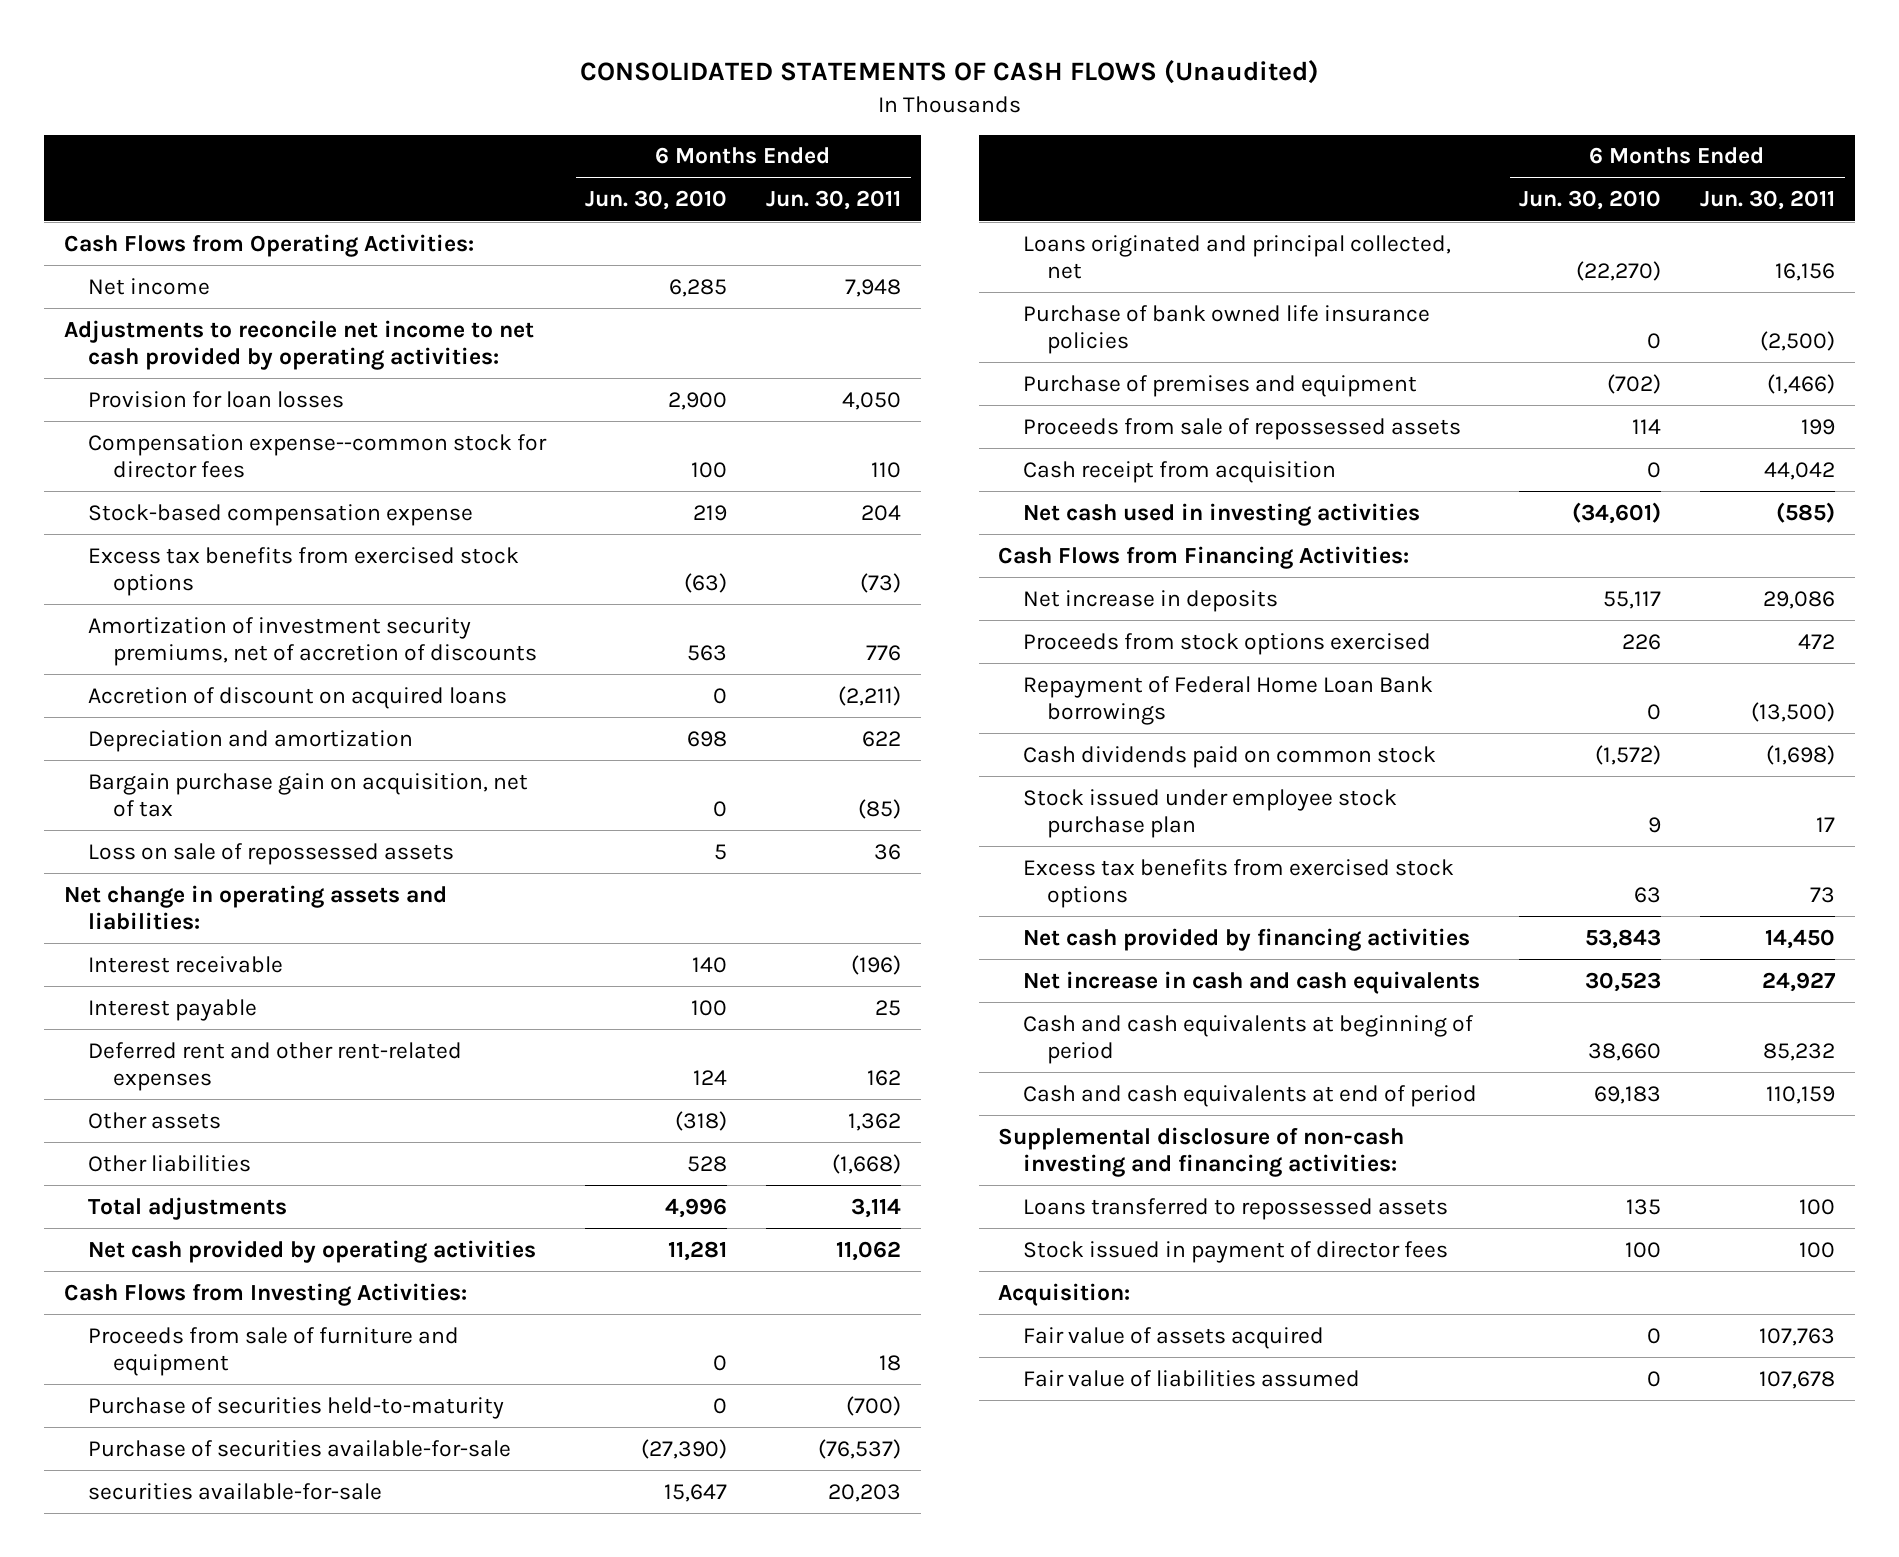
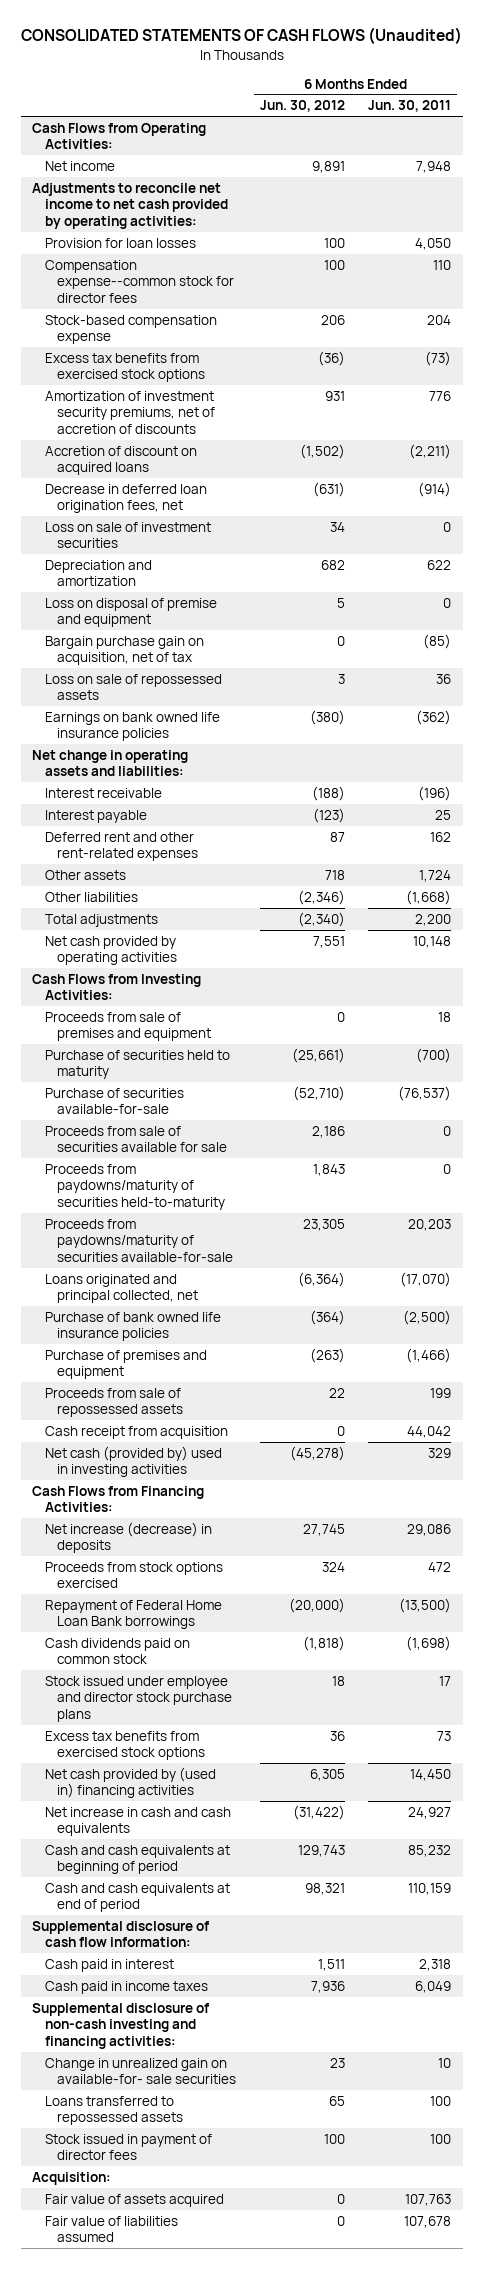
[585,190,728,211] Jun. 30, 2010 -> none
none -> [259,100,345,113] Jun. 30, 2012
none -> [44,483,207,514] Decrease in deferred loan origination fees, net
none -> [44,521,211,549] Loss on sale of investment securities
none -> [44,597,217,628] Loss on disposal of premise and equipment
none -> [44,711,220,742] Earnings on bank owned life insurance policies
[848,1112,902,1131] 1,362 -> [419,869,452,882] 1,724
[851,1197,902,1218] 3,114 -> [415,913,452,926] 2,200
[836,1240,902,1261] 11,062 -> [413,935,452,948] 10,148
[88,1326,460,1377] Proceeds from sale of furniture and equipment -> [44,1011,211,1042] Proceeds from sale of premises and equipment
[88,1396,505,1419] Purchase of securities held-to-maturity -> [44,1049,230,1080] Purchase of securities held to maturity
none -> [44,1125,227,1153] Proceeds from sale of securities available for sale
none -> [44,1163,225,1211] Proceeds from paydowns/maturity of securities held-to-maturity
[88,1482,383,1500] securities available-for-sale -> [44,1218,233,1263] Proceeds from paydowns/maturity of securities available-for-sale
[1775,263,1836,282] 16,156 -> [400,1271,452,1287] (17,070)
[1022,502,1420,526] Net cash used in investing activities -> [44,1445,222,1478] Net cash (provided by) used in investing activities
[1776,501,1836,523] (585) -> [428,1447,452,1458] 329
[1022,589,1278,612] Net increase in deposits -> [44,1521,212,1554] Net increase (decrease) in deposits
[1022,788,1397,839] Stock issued under employee stock purchase plan -> [44,1675,232,1723] Stock issued under employee and director stock purchase plans
[1022,927,1470,951] Net cash provided by financing activities -> [44,1766,216,1799] Net cash provided by (used in) financing activities
none -> [32,1920,210,1948] Supplemental disclosure of cash flow information:
none -> [44,1958,174,1972] Cash paid in interest
none -> [44,1980,208,1994] Cash paid in income taxes
none -> [44,2057,236,2085] Change in unrealized gain on available-for- sale securities

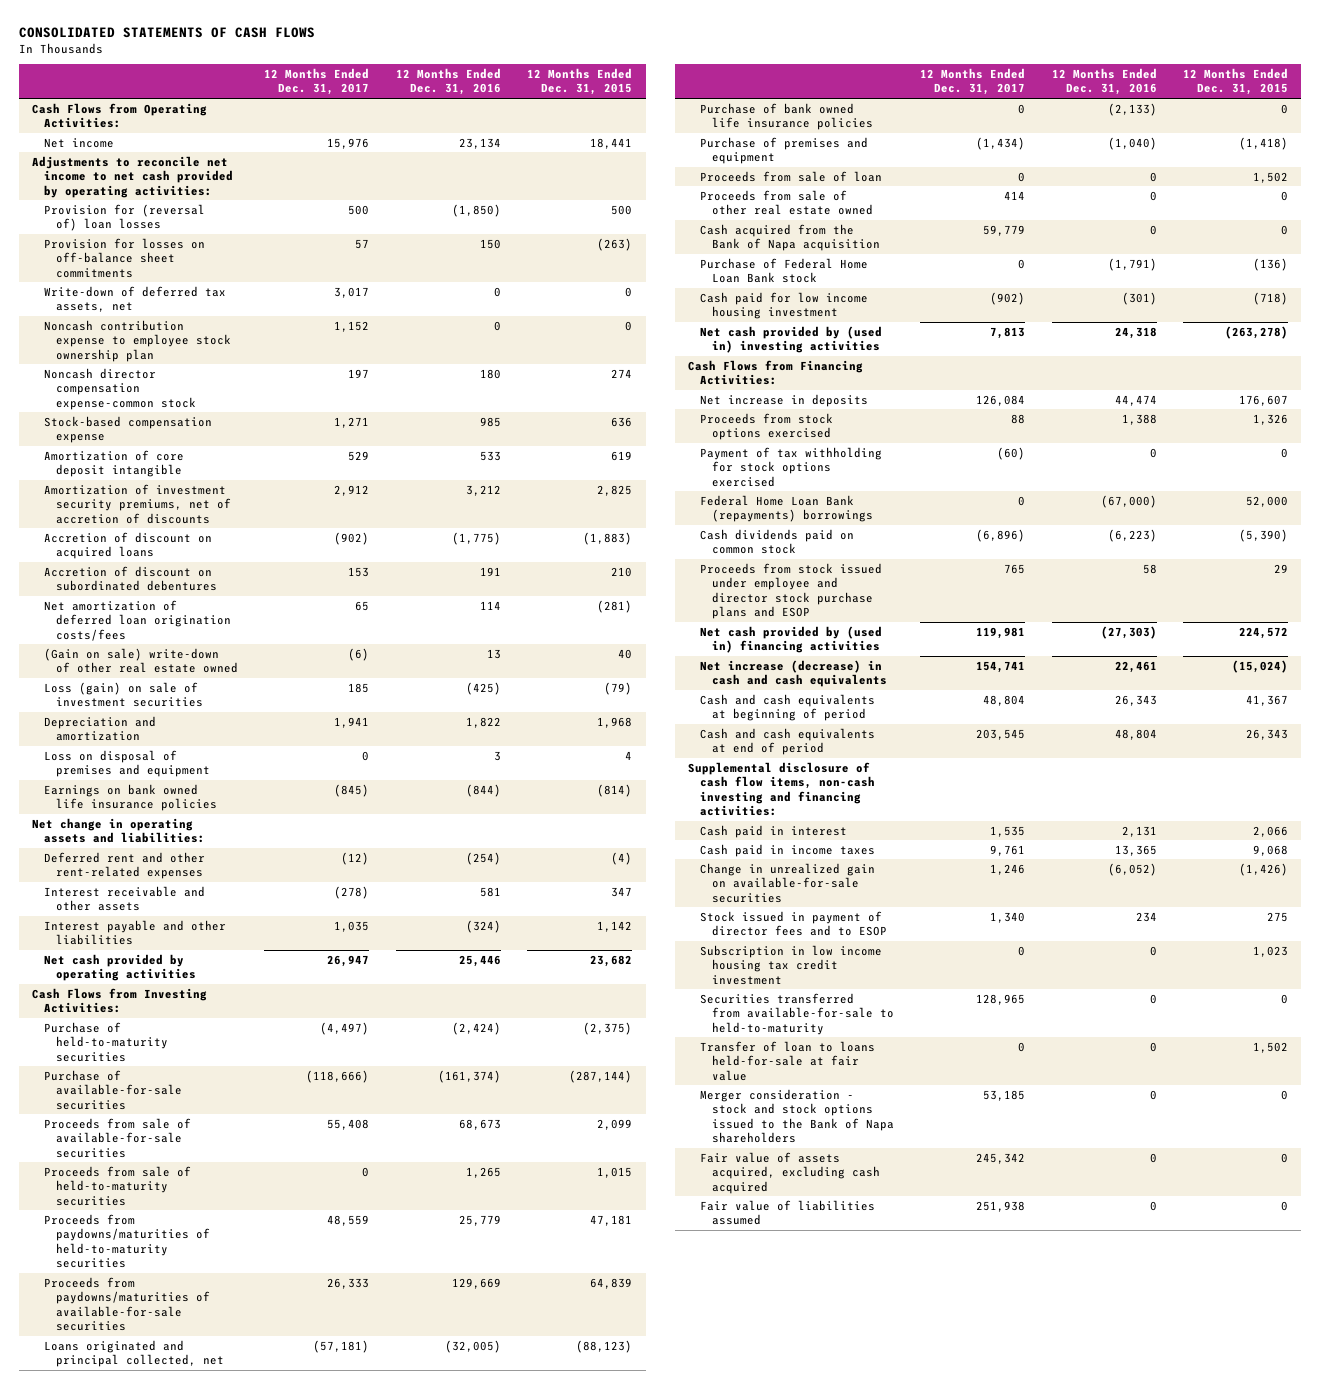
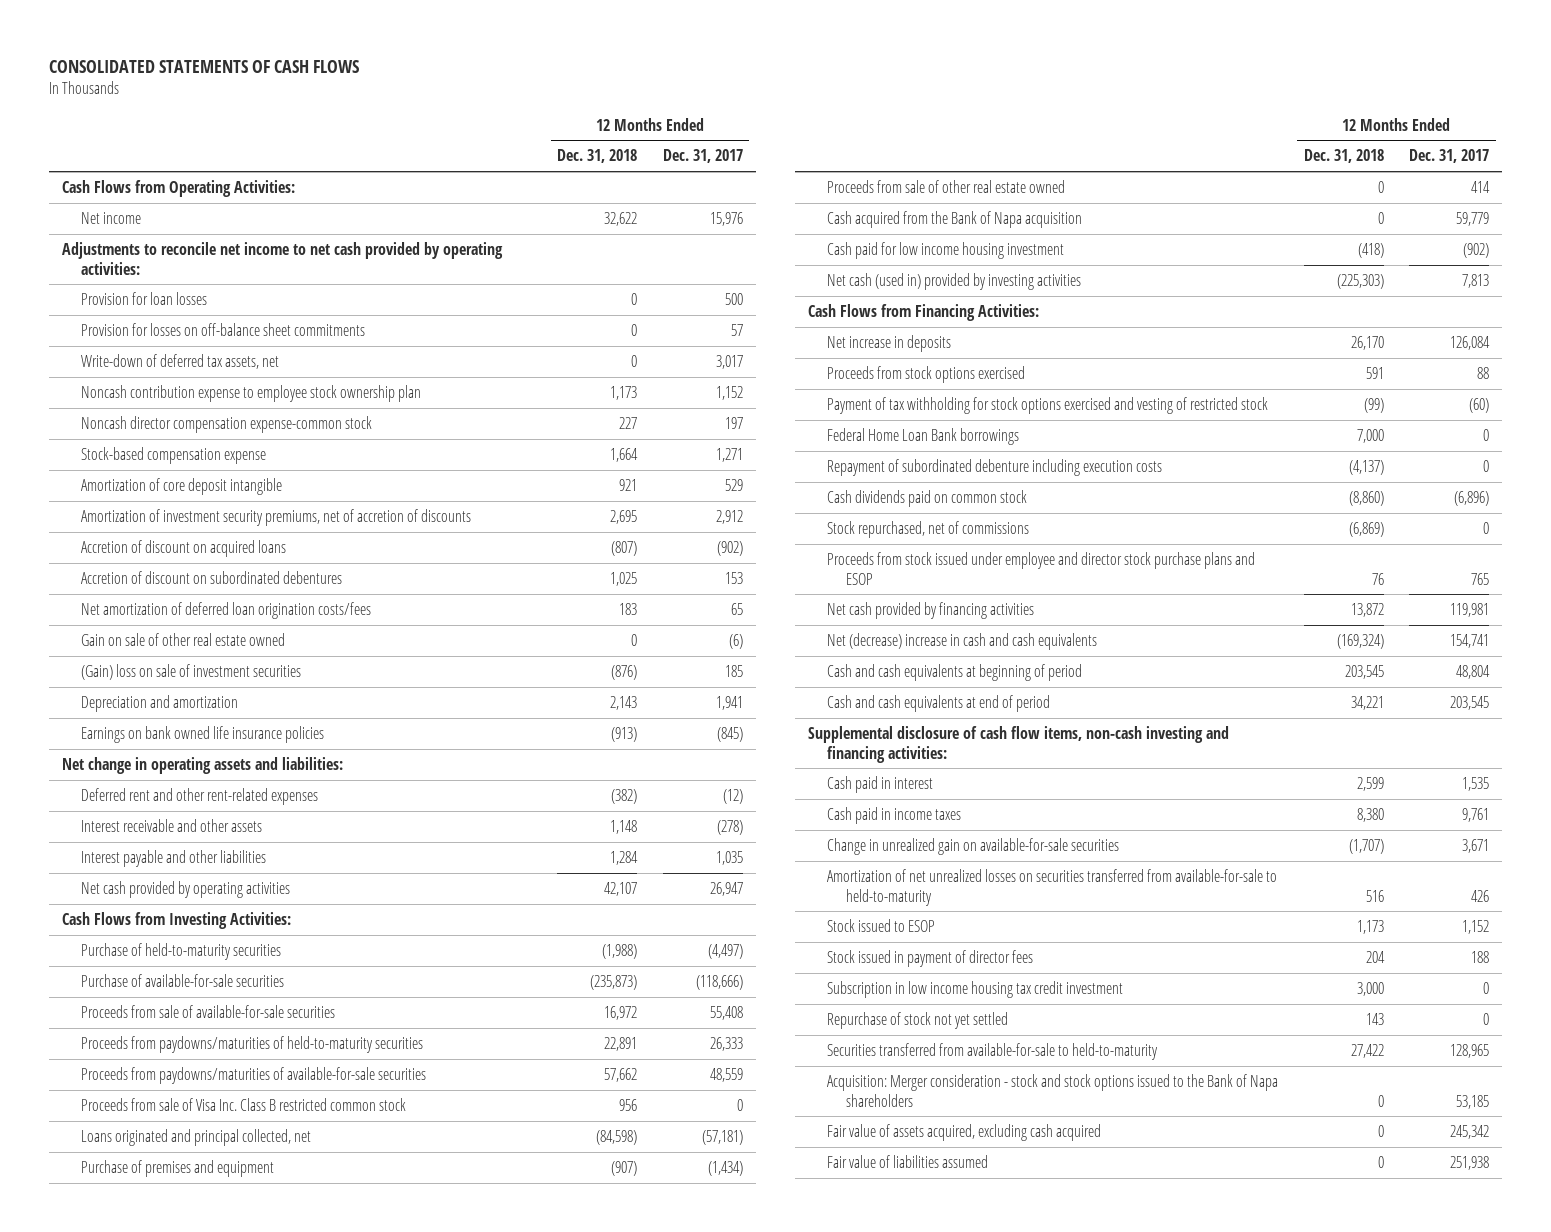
[395,68,501,96] 12 Months Ended Dec. 31, 2016 -> none
[527,68,633,96] 12 Months Ended Dec. 31, 2015 -> none
none -> [557,149,638,164] Dec. 31, 2018
[43,203,205,232] Provision for (reversal of) loan losses -> [80,291,207,305] Provision for loan losses
[43,647,238,674] (Gain on sale) write-down of other real estate owned -> [80,632,285,646] Gain on sale of other real estate owned
[43,681,203,708] Loss (gain) on sale of investment securities -> [80,663,301,680] (Gain) loss on sale of investment securities
[43,749,210,778] Loss on disposal of premises and equipment -> none
[43,1165,191,1206] Proceeds from sale of held-to-maturity securities -> none
[327,1214,370,1226] 48,559 -> [709,1036,743,1051] 26,333
[327,1277,370,1289] 26,333 -> [709,1067,743,1082] 48,559
none -> [80,1097,406,1111] Proceeds from sale of Visa Inc. Class B restricted common stock
[699,102,873,131] Purchase of bank owned life insurance policies -> none
[699,170,882,182] Proceeds from sale of loan -> none
[699,257,868,284] Purchase of Federal Home Loan Bank stock -> none
[699,325,882,354] Net cash provided by (used in) investing activities -> [826,272,1081,290] Net cash (used in) provided by investing activities
[699,446,882,487] Payment of tax withholding for stock options exercised -> [826,396,1268,414] Payment of tax withholding for stock options exercised and vesting of restricted stock
[699,494,873,523] Federal Home Loan Bank (repayments) borrowings -> [826,427,1019,445] Federal Home Loan Bank borrowings
none -> [826,458,1162,476] Repayment of subordinated debenture including execution costs
none -> [826,520,1029,538] Stock repurchased, net of commissions
[699,625,882,654] Net cash provided by (used in) financing activities -> [826,601,1034,619] Net cash provided by financing activities
[699,659,887,688] Net increase (decrease) in cash and cash equivalents -> [826,632,1097,650] Net (decrease) increase in cash and cash equivalents
[990,863,1026,875] 1,246 -> [1462,838,1490,853] 3,671
none -> [826,868,1277,906] Amortization of net unrealized losses on securities transferred from available-for-sale to held-to-maturity
[699,910,887,937] Stock issued in payment of director fees and to ESOP -> [826,918,935,932] Stock issued to ESOP
[990,911,1026,923] 1,340 -> [1462,919,1490,934] 1,152
none -> [826,949,1033,967] Stock issued in payment of director fees
none -> [826,1011,1008,1029] Repurchase of stock not yet settled
[699,1040,875,1081] Transfer of loan to loans held-for-sale at fair value -> none
[699,1088,894,1143] Merger consideration - stock and stock options issued to the Bank of Napa shareholders -> [826,1073,1278,1107] Acquisition: Merger consideration - stock and stock options issued to the Bank of Napa shareholders

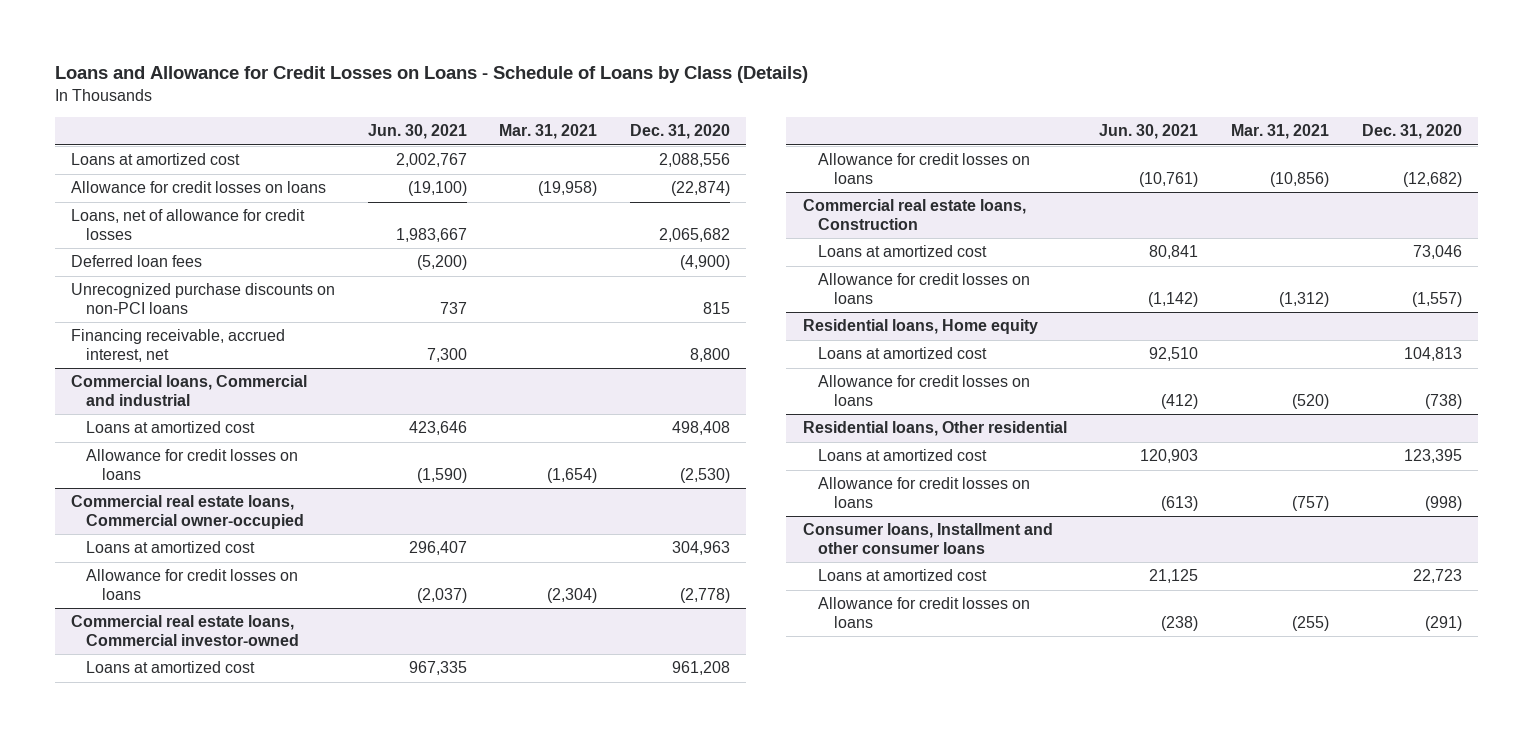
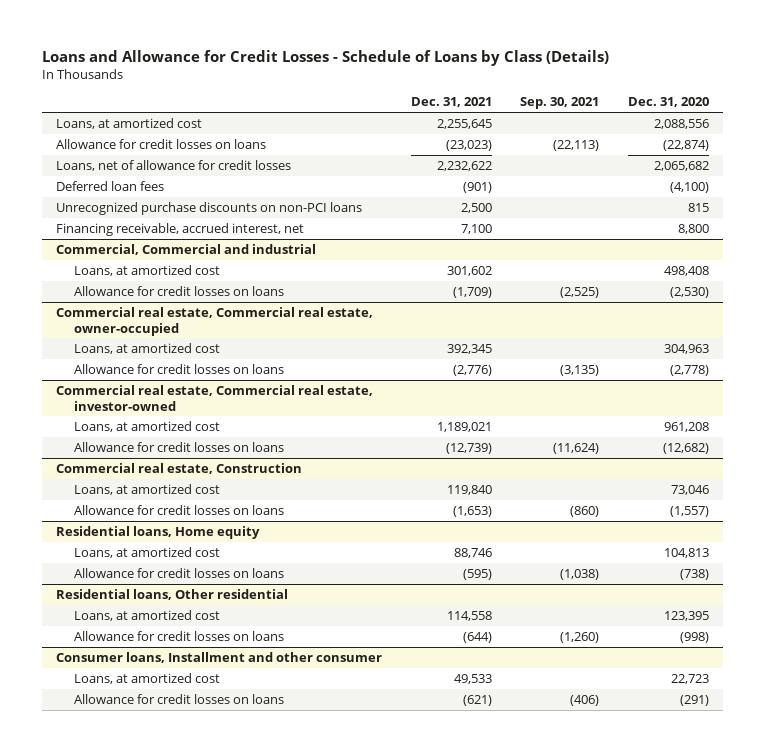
[54,66,808,84] Loans and Allowance for Credit Losses on Loans - Schedule of Loans by Class (Details) -> [41,49,609,66] Loans and Allowance for Credit Losses - Schedule of Loans by Class (Details)
[367,124,467,140] Jun. 30, 2021 -> none
[499,124,598,140] Mar. 31, 2021 -> none
none -> [410,97,492,108] Dec. 31, 2021
none -> [520,97,600,110] Sep. 30, 2021
[70,153,240,166] Loans at amortized cost -> [56,117,203,129] Loans, at amortized cost
[680,255,731,271] (4,900) -> [670,181,710,193] (4,100)
[70,375,307,407] Commercial loans, Commercial and industrial -> [56,243,317,255] Commercial, Commercial and industrial
[86,421,256,434] Loans at amortized cost -> [73,264,220,276] Loans, at amortized cost
[70,495,305,530] Commercial real estate loans, Commercial owner-occupied -> [56,306,374,336] Commercial real estate, Commercial real estate, owner-occupied
[86,541,256,554] Loans at amortized cost -> [73,342,220,354] Loans, at amortized cost
[70,615,300,647] Commercial real estate loans, Commercial investor-owned -> [56,384,374,411] Commercial real estate, Commercial real estate, investor-owned
[86,661,256,674] Loans at amortized cost -> [73,420,220,432] Loans, at amortized cost
[802,199,1026,231] Commercial real estate loans, Construction -> [56,462,303,474] Commercial real estate, Construction
[818,245,988,258] Loans at amortized cost -> [73,483,220,495] Loans, at amortized cost
[818,347,988,360] Loans at amortized cost -> [73,546,220,558] Loans, at amortized cost
[818,449,988,462] Loans at amortized cost -> [73,609,220,621] Loans, at amortized cost
[802,523,1053,555] Consumer loans, Installment and other consumer loans -> [56,651,383,663] Consumer loans, Installment and other consumer
[818,569,988,582] Loans at amortized cost -> [73,672,220,684] Loans, at amortized cost

